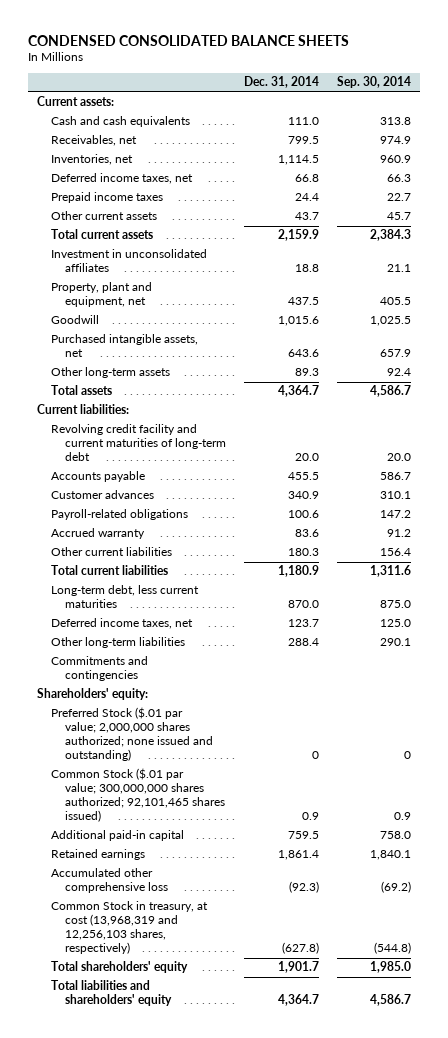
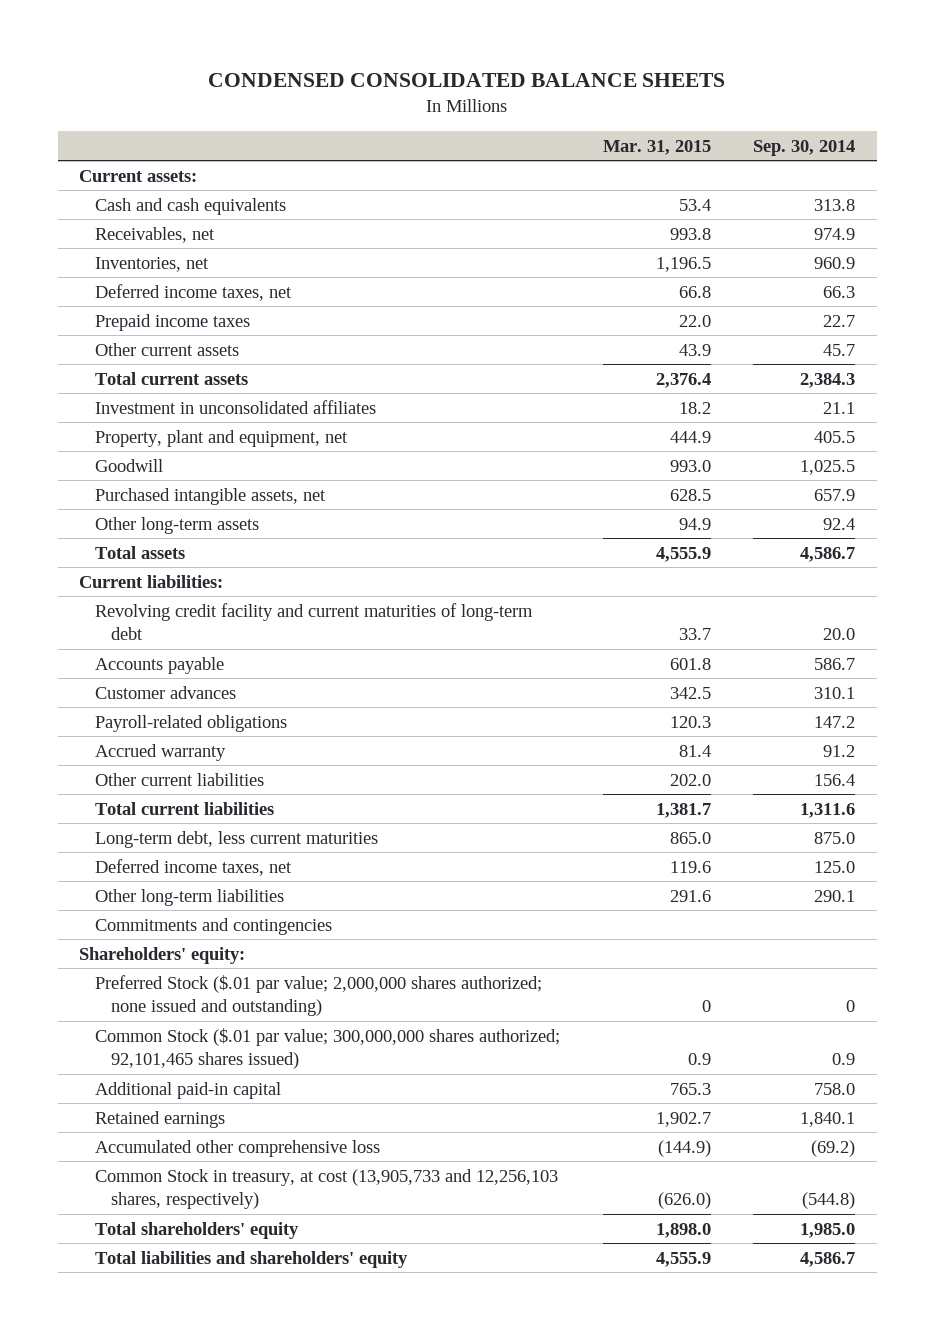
[244,76,320,89] Dec. 31, 2014 -> none
none -> [602,139,711,155] Mar. 31, 2015
[51,901,209,955] Common Stock in treasury, at cost (13,968,319 and 12,256,103 shares, respectively) -> [95,1168,559,1210] Common Stock in treasury, at cost (13,905,733 and 12,256,103 shares, respectively)

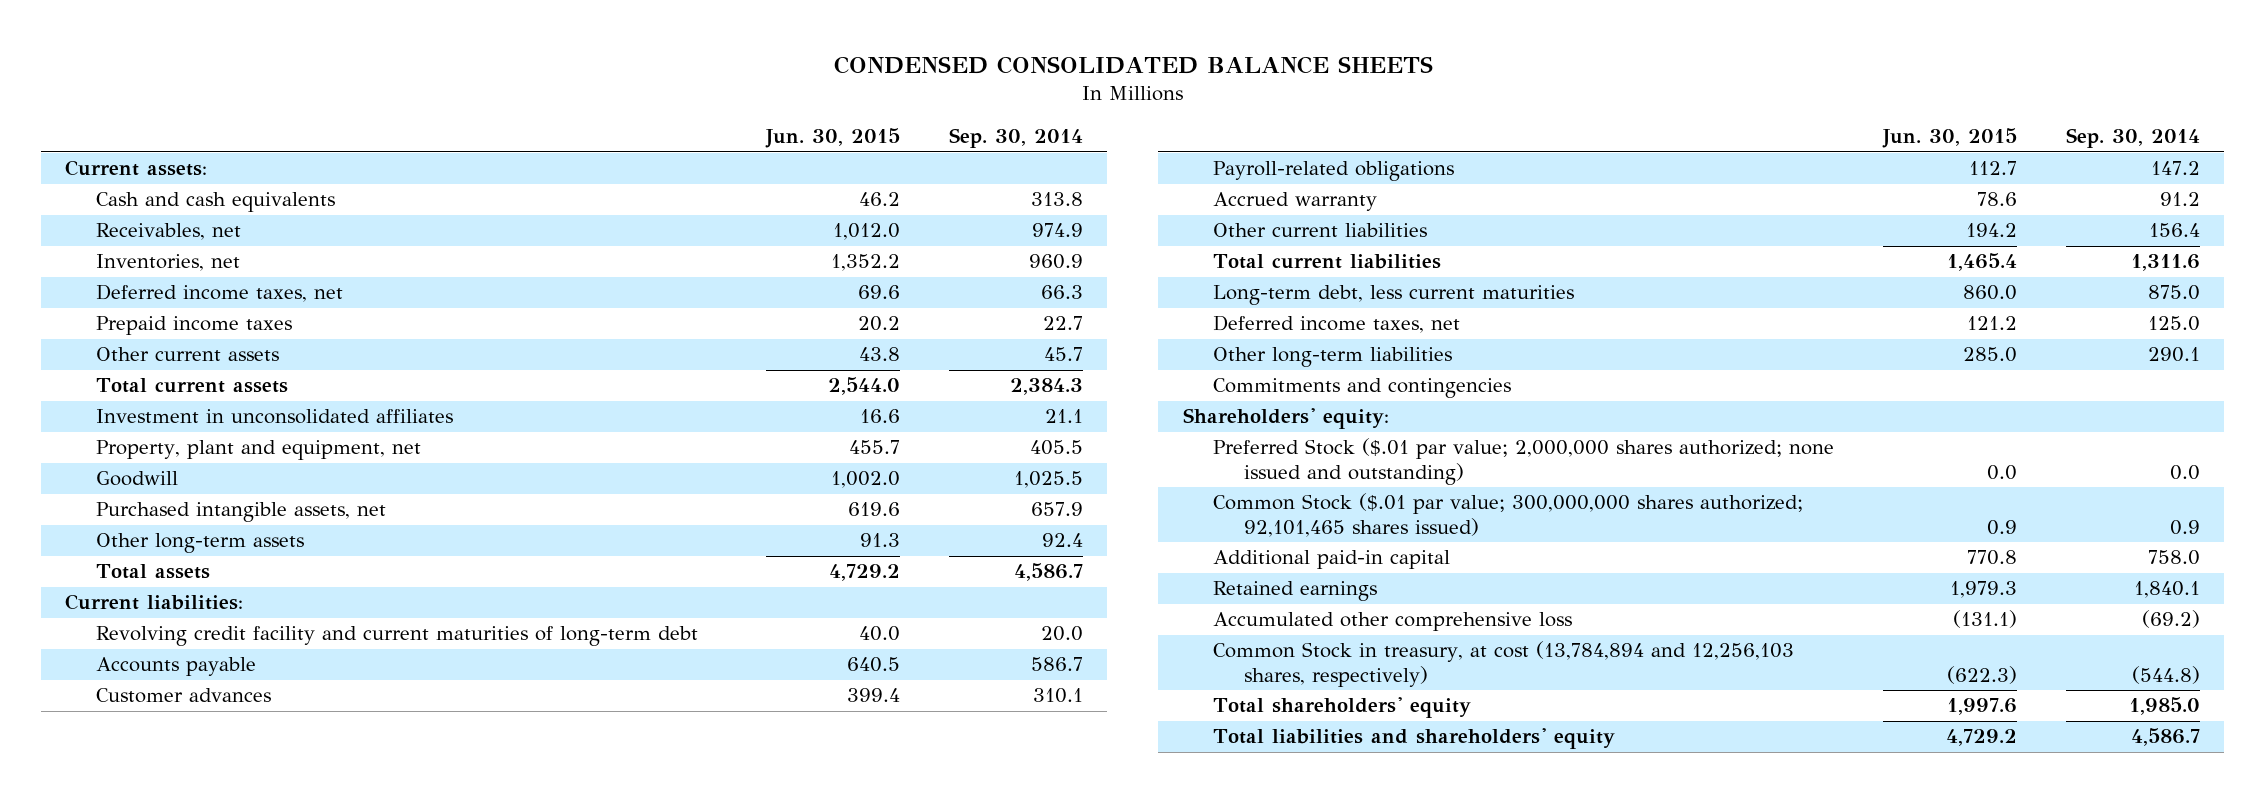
[602,139,711,155] Mar. 31, 2015 -> none
none -> [764,128,900,149] Jun. 30, 2015
[846,1000,856,1013] 0 -> [2169,465,2200,481] 0.0
[95,1168,559,1210] Common Stock in treasury, at cost (13,905,733 and 12,256,103 shares, respectively) -> [1213,641,1795,688] Common Stock in treasury, at cost (13,784,894 and 12,256,103 shares, respectively)

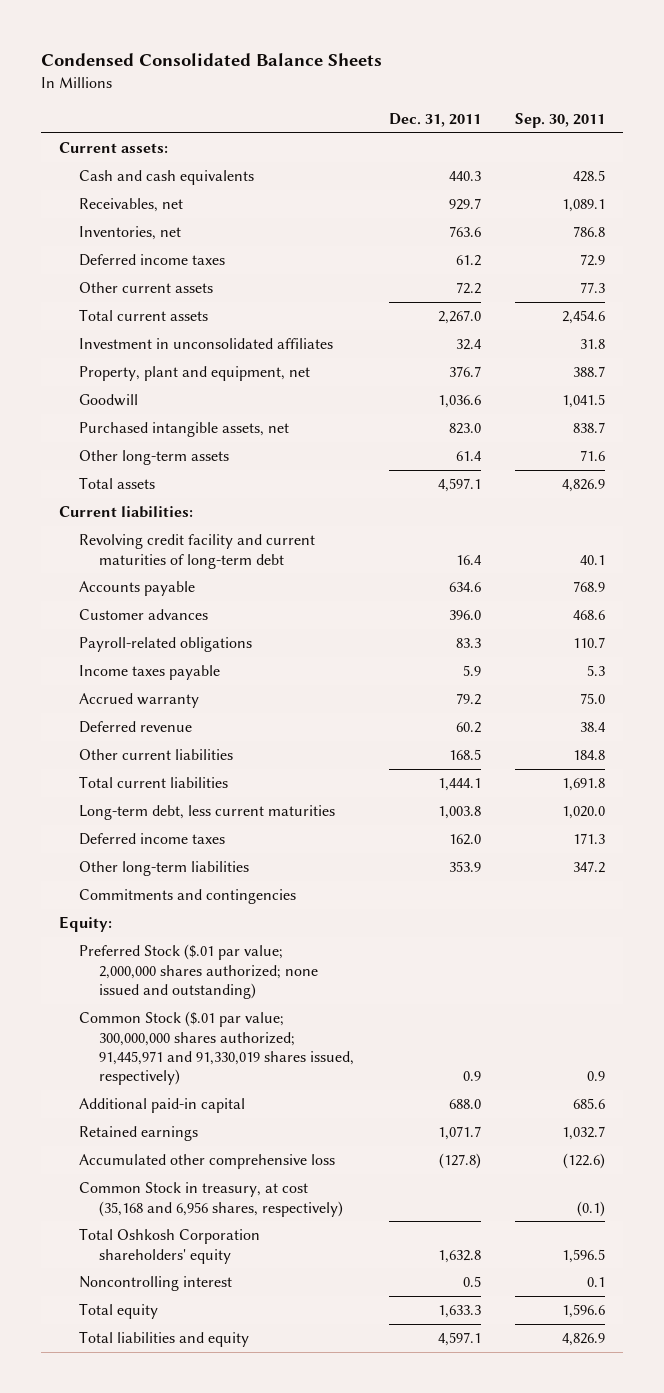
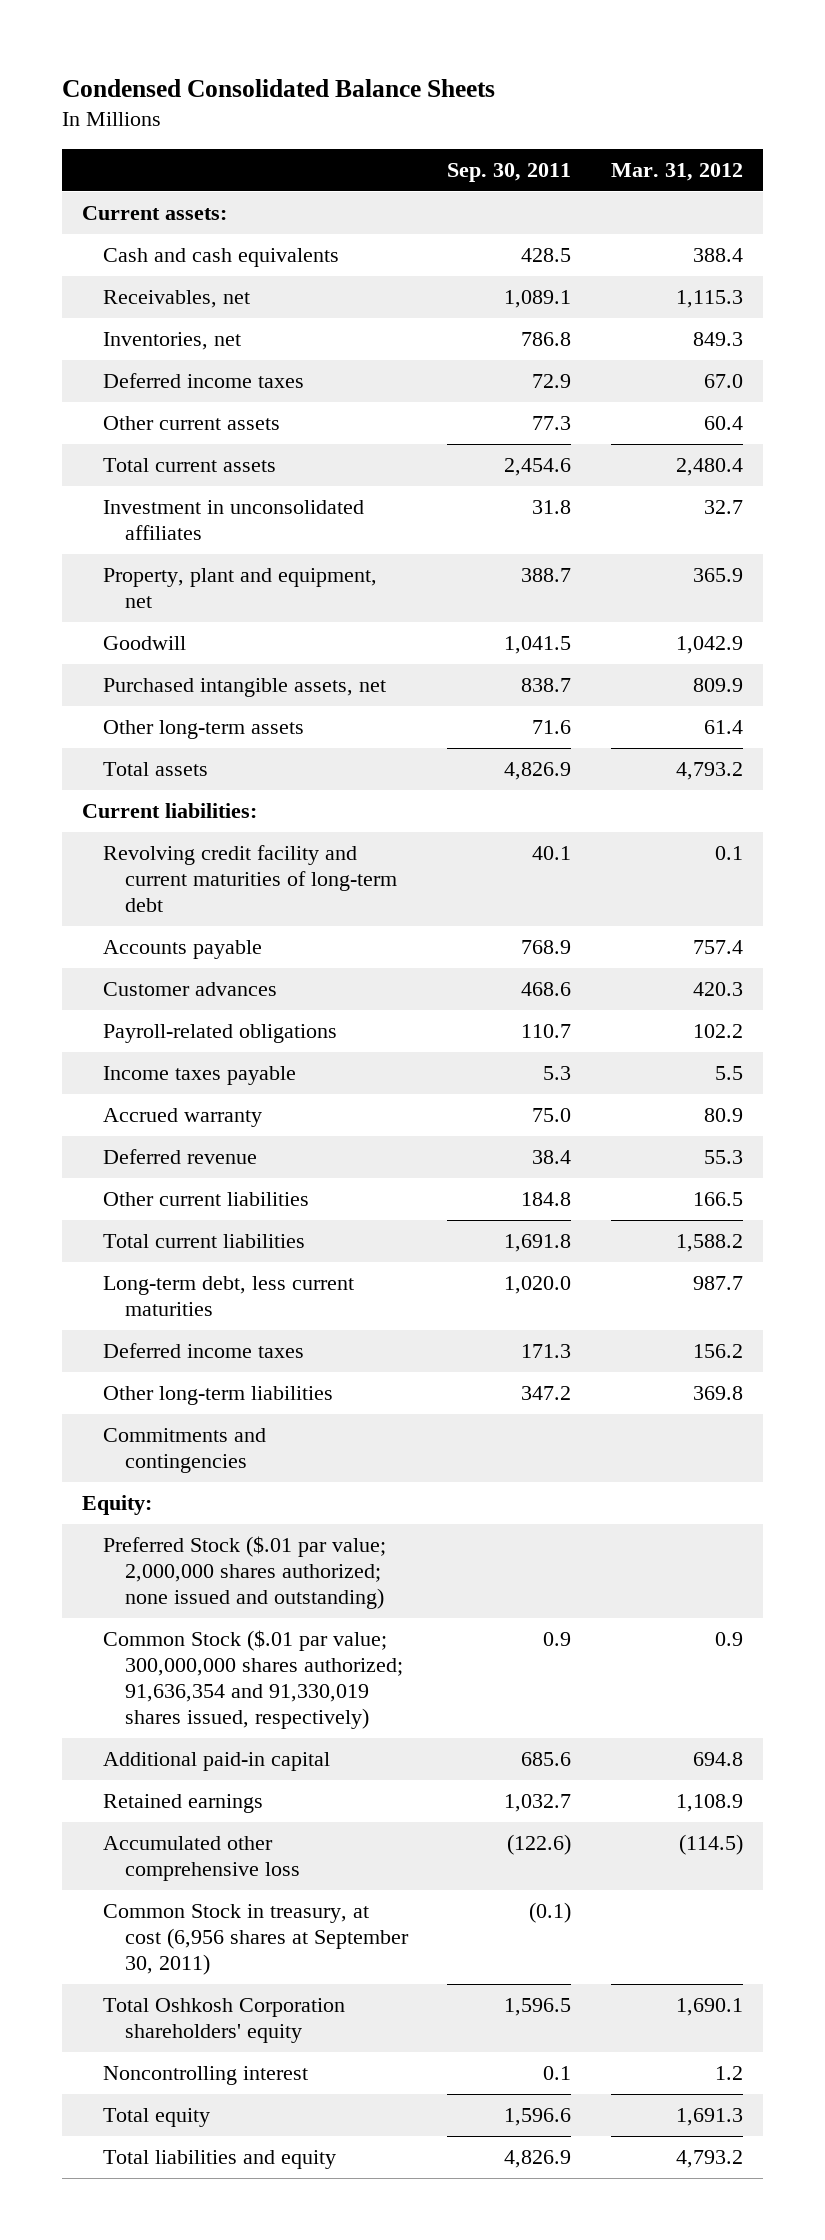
[388,112,481,127] Dec. 31, 2011 -> none
none -> [611,162,744,181] Mar. 31, 2012
[78,1011,355,1086] Common Stock ($.01 par value; 300,000,000 shares authorized; 91,445,971 and 91,330,019 shares issued, respectively) -> [103,1630,403,1729] Common Stock ($.01 par value; 300,000,000 shares authorized; 91,636,354 and 91,330,019 shares issued, respectively)
[78,1182,344,1217] Common Stock in treasury, at cost (35,168 and 6,956 shares, respectively) -> [103,1904,409,1975] Common Stock in treasury, at cost (6,956 shares at September 30, 2011)

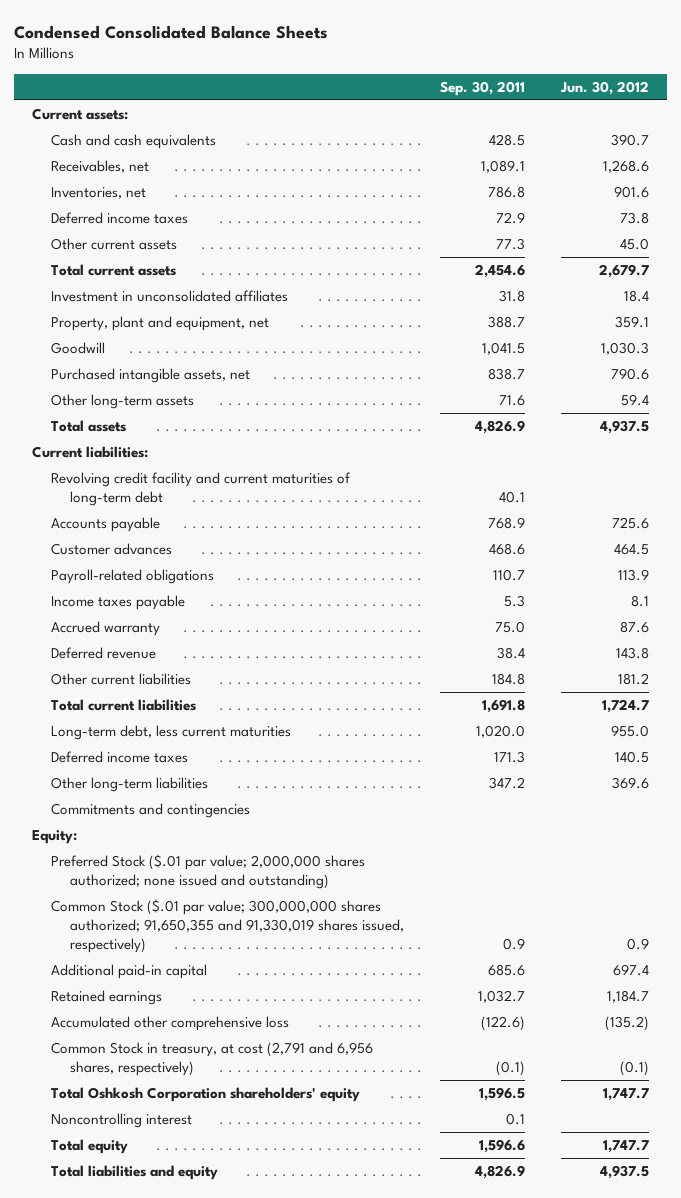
[611,162,744,181] Mar. 31, 2012 -> none
none -> [559,80,649,95] Jun. 30, 2012
[103,1630,403,1729] Common Stock ($.01 par value; 300,000,000 shares authorized; 91,636,354 and 91,330,019 shares issued, respectively) -> [51,899,404,953] Common Stock ($.01 par value; 300,000,000 shares authorized; 91,650,355 and 91,330,019 shares issued, respectively)
[103,1904,409,1975] Common Stock in treasury, at cost (6,956 shares at September 30, 2011) -> [51,1042,374,1076] Common Stock in treasury, at cost (2,791 and 6,956 shares, respectively)

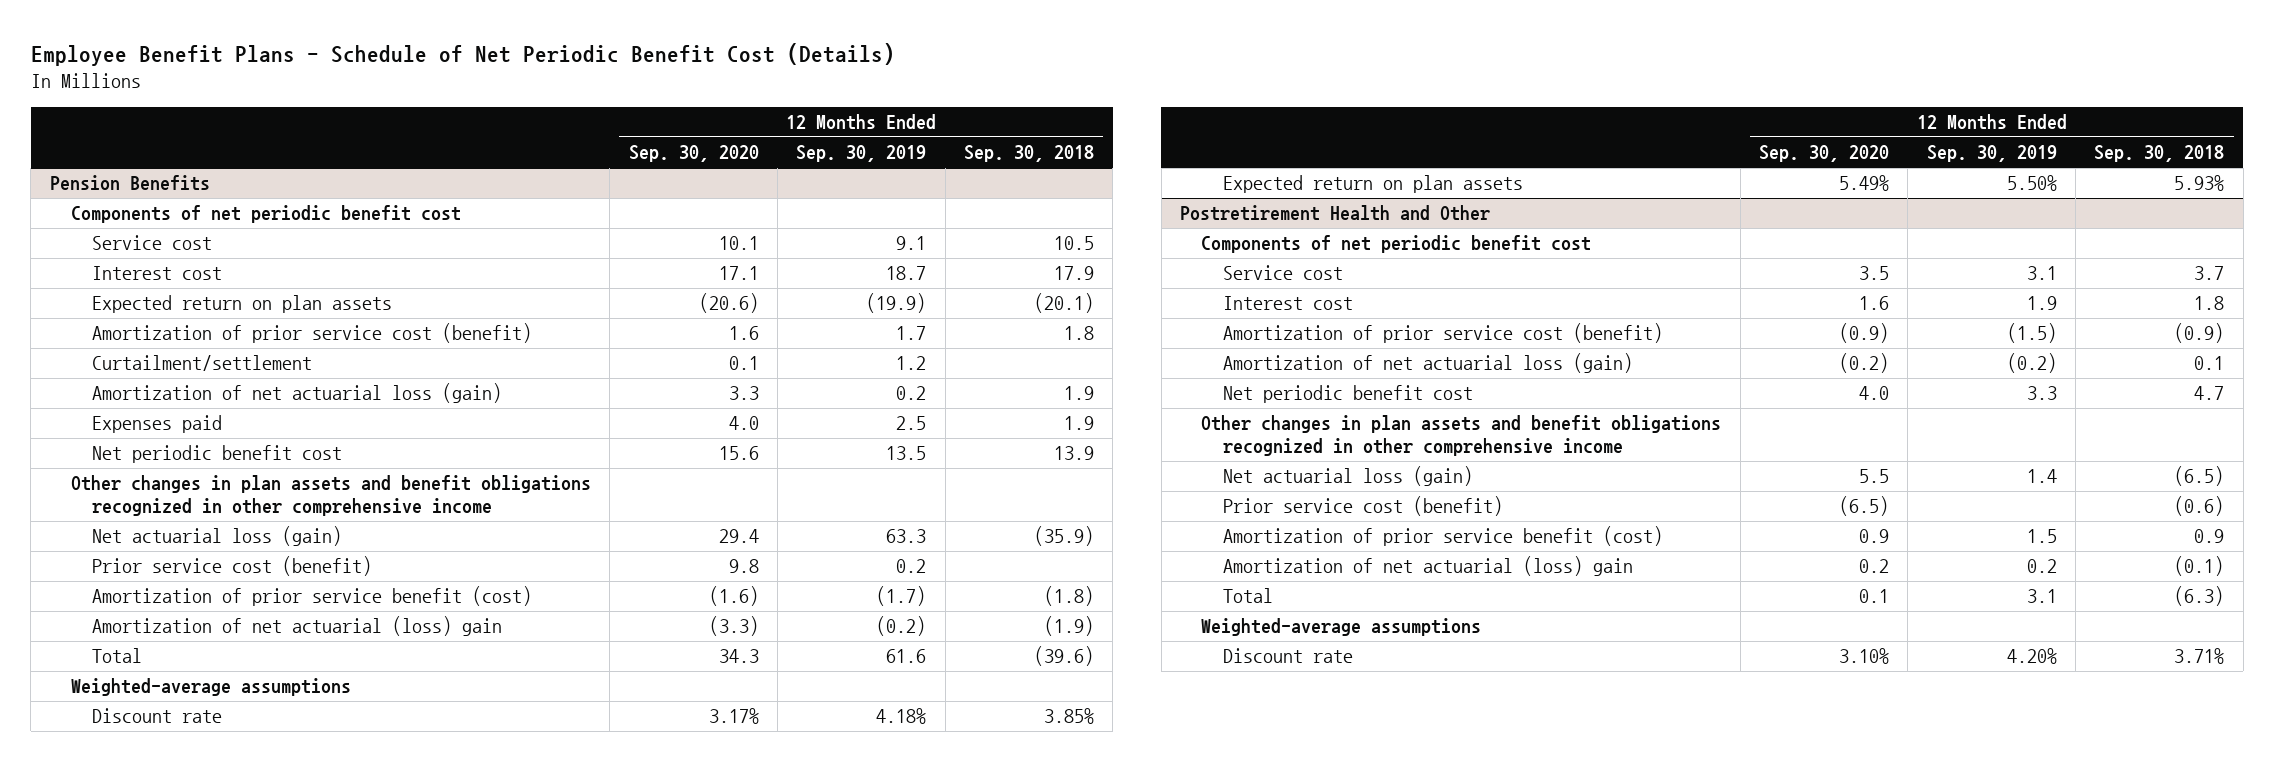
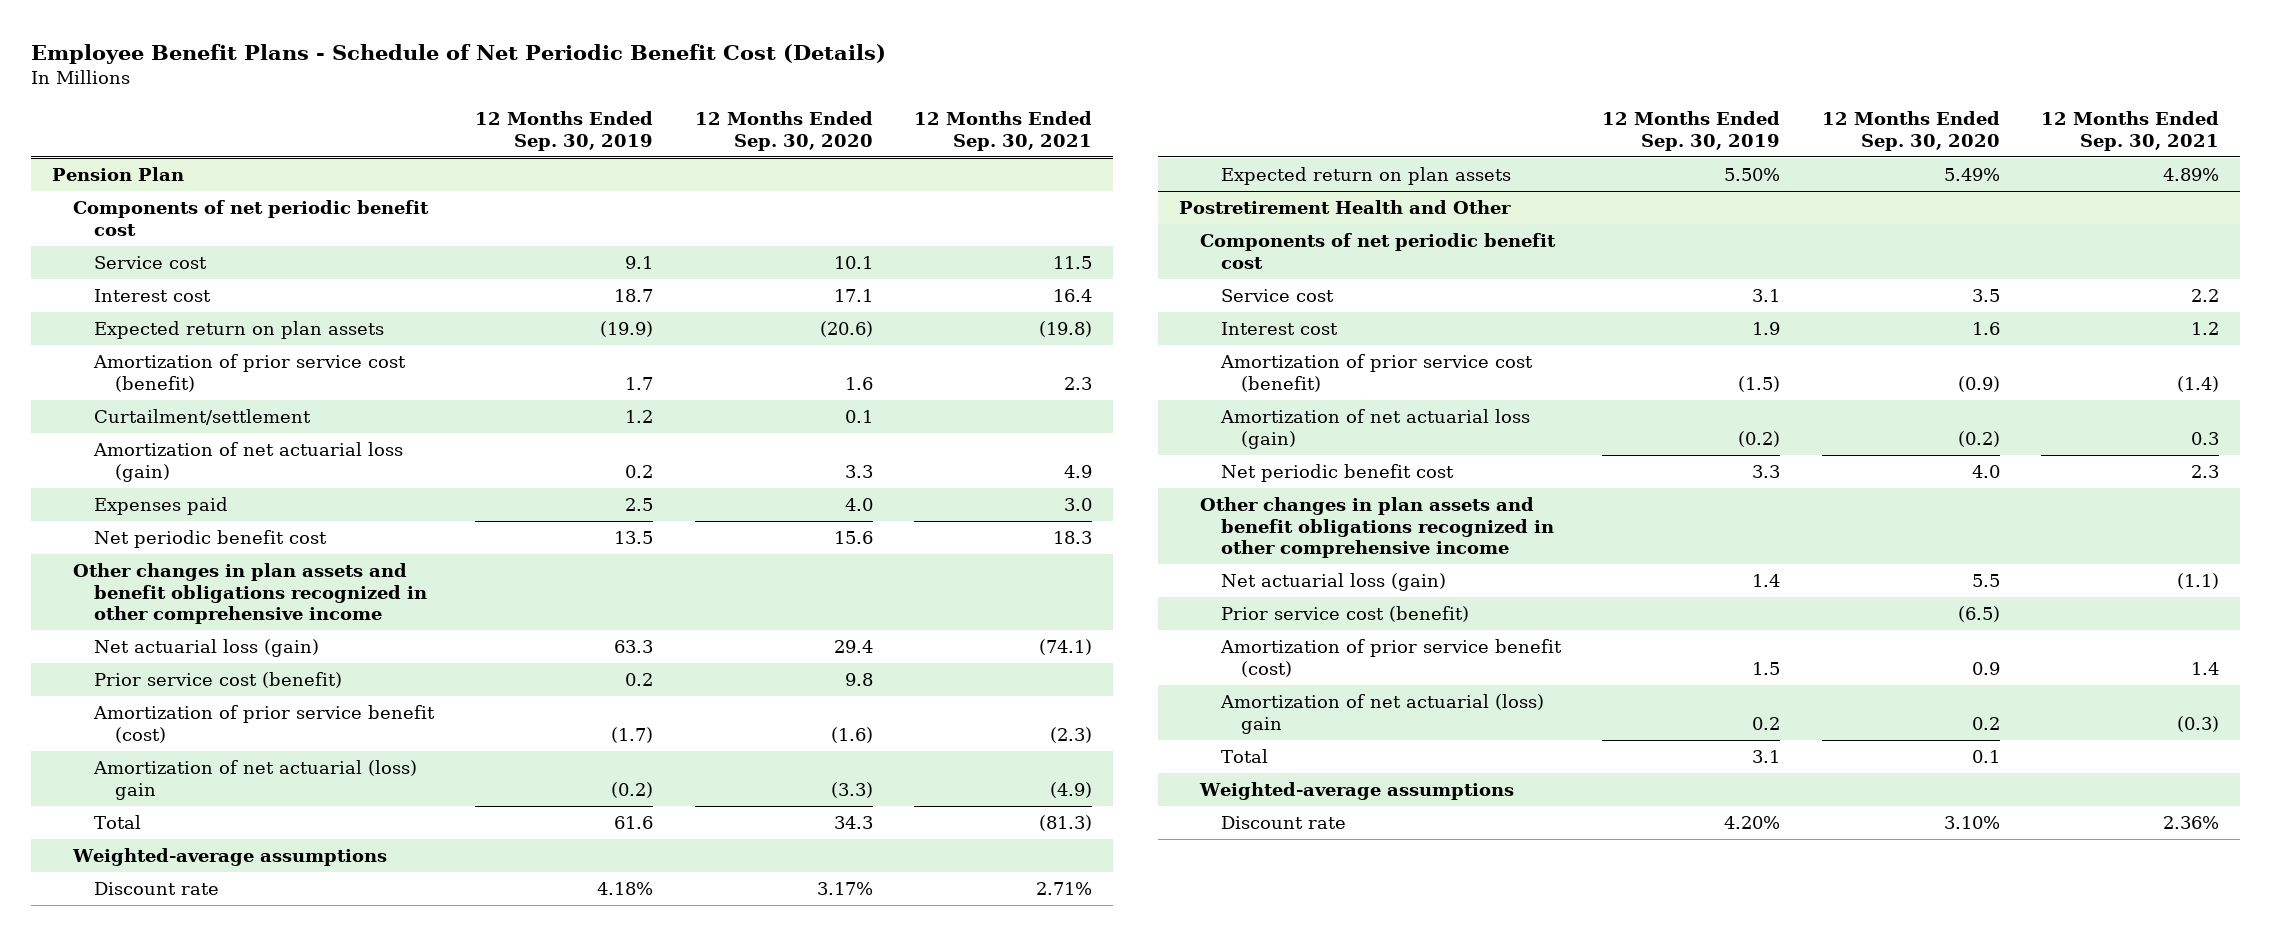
[963,145,1094,163] Sep. 30, 2018 -> none
none -> [914,111,1093,151] 12 Months Ended Sep. 30, 2021
[49,175,210,192] Pension Benefits -> [52,167,185,182] Pension Plan

